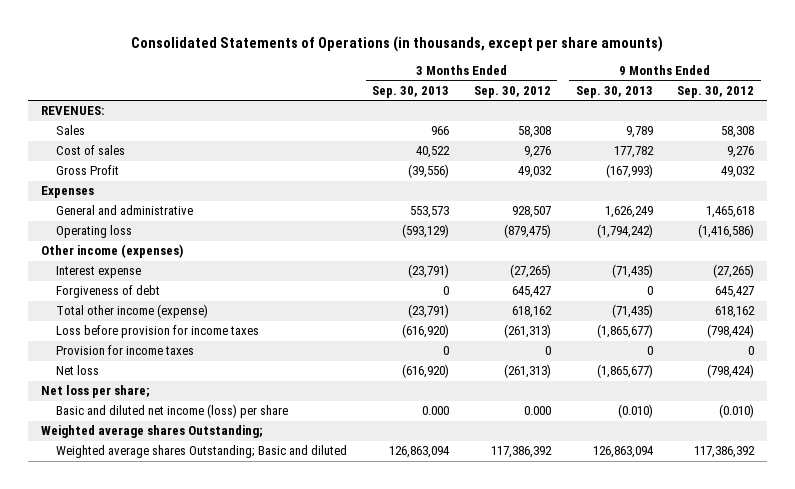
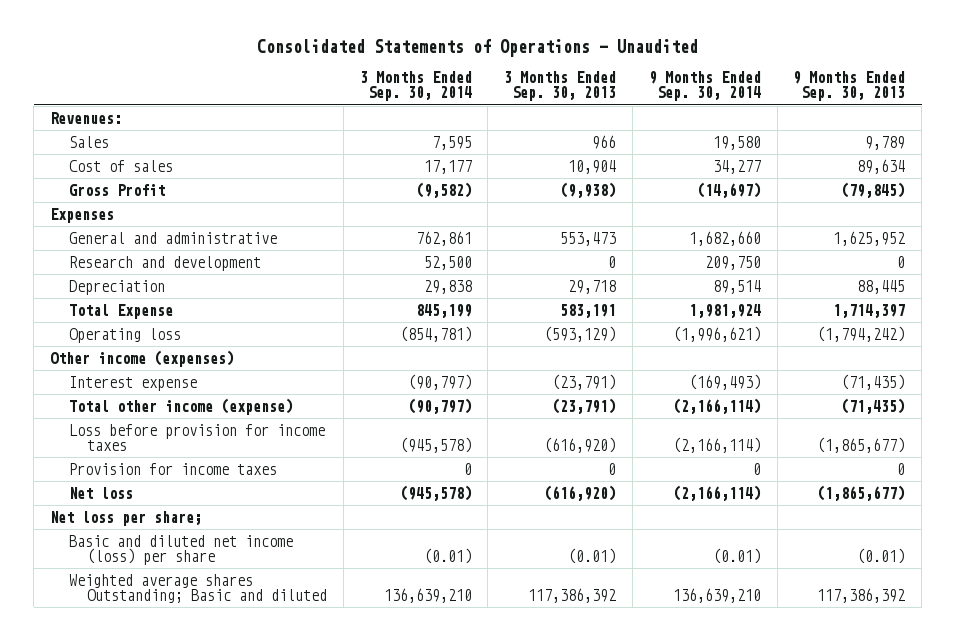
[131,36,664,53] Consolidated Statements of Operations (in thousands, except per share amounts) -> [256,39,698,58] Consolidated Statements of Operations - Unaudited
[473,85,551,98] Sep. 30, 2012 -> none
[677,85,755,98] Sep. 30, 2012 -> none
none -> [359,71,472,102] 3 Months Ended Sep. 30, 2014
none -> [648,71,761,102] 9 Months Ended Sep. 30, 2014
[40,106,104,116] REVENUES: -> [50,111,123,124] Revenues:
[416,146,451,159] 40,522 -> [568,159,617,174] 10,904
[613,146,654,159] 177,782 -> [857,158,906,174] 89,634
[408,164,450,179] (39,556) -> [560,181,617,198] (9,938)
[605,164,653,179] (167,993) -> [841,181,906,198] (79,845)
[410,206,450,219] 553,573 -> [560,231,617,246] 553,473
[604,206,653,219] 1,626,249 -> [833,230,906,246] 1,625,952
none -> [68,255,261,271] Research and development
none -> [68,279,165,295] Depreciation
none -> [68,303,173,319] Total Expense
[56,285,161,299] Forgiveness of debt -> none
[40,425,263,439] Weighted average shares Outstanding; -> none
[422,406,450,416] 0.000 -> [568,547,617,564] (0.01)
[617,404,653,419] (0.010) -> [857,547,906,564] (0.01)
[389,446,451,459] 126,863,094 -> [528,587,617,603] 117,386,392
[592,446,654,459] 126,863,094 -> [817,587,906,603] 117,386,392

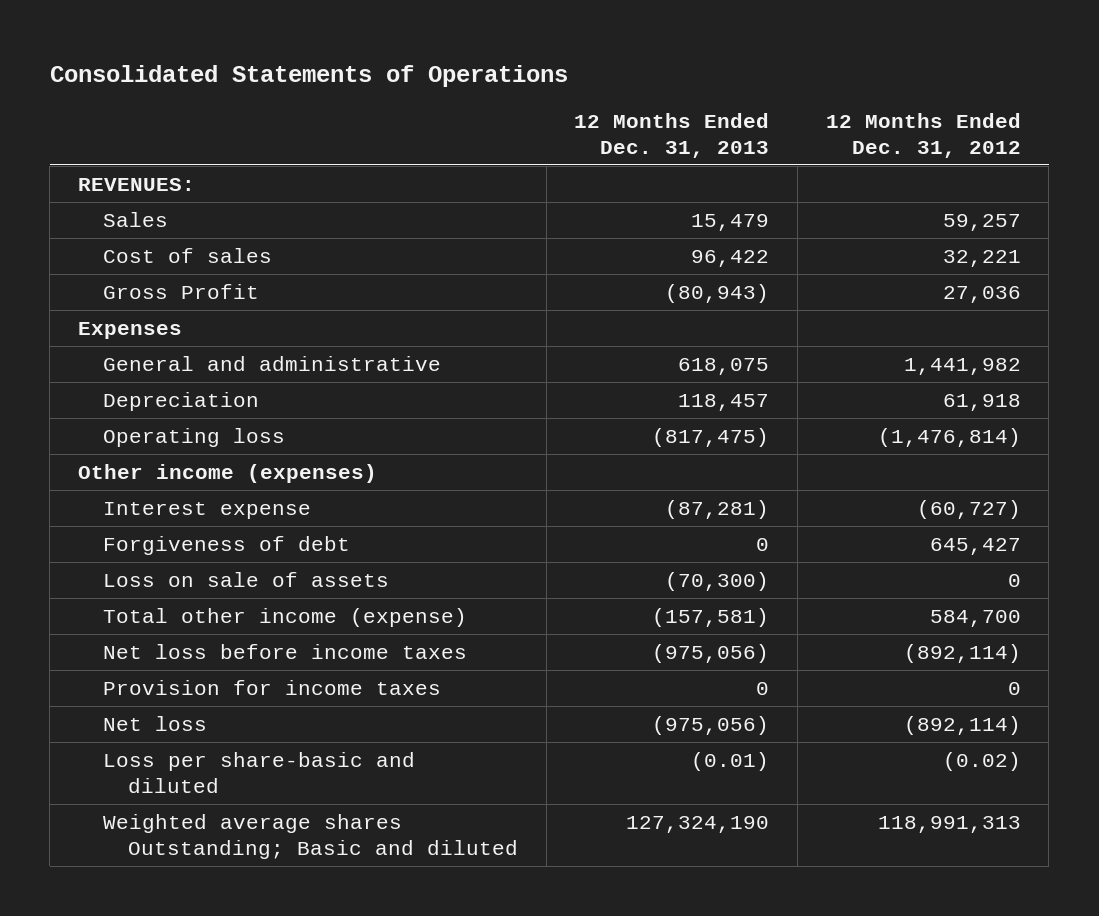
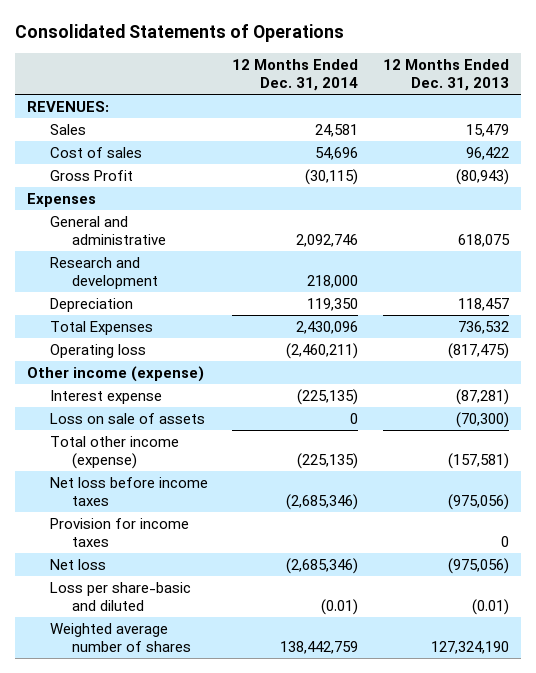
[825,113,1021,158] 12 Months Ended Dec. 31, 2012 -> none
none -> [232,58,359,92] 12 Months Ended Dec. 31, 2014
none -> [49,256,159,290] Research and development
none -> [49,320,153,335] Total Expenses
[78,463,378,483] Other income (expenses) -> [26,365,204,382] Other income (expense)
[103,535,351,555] Forgiveness of debt -> none
[103,813,518,859] Weighted average shares Outstanding; Basic and diluted -> [49,622,192,653] Weighted average number of shares

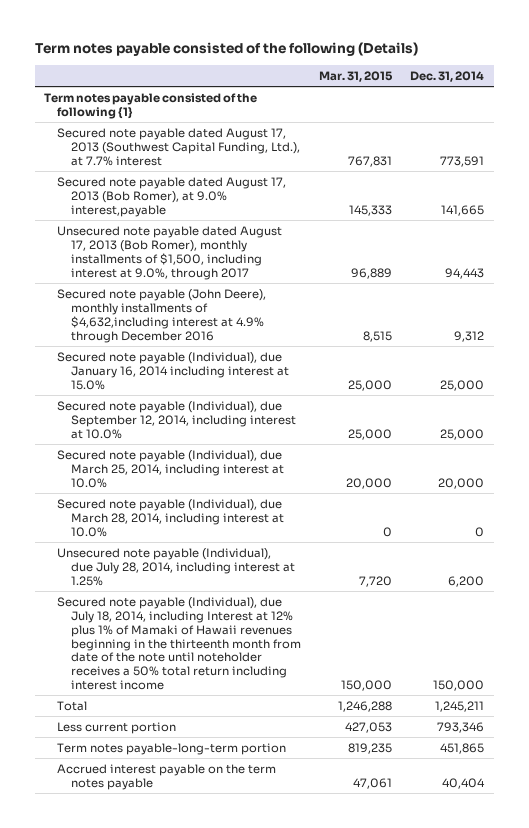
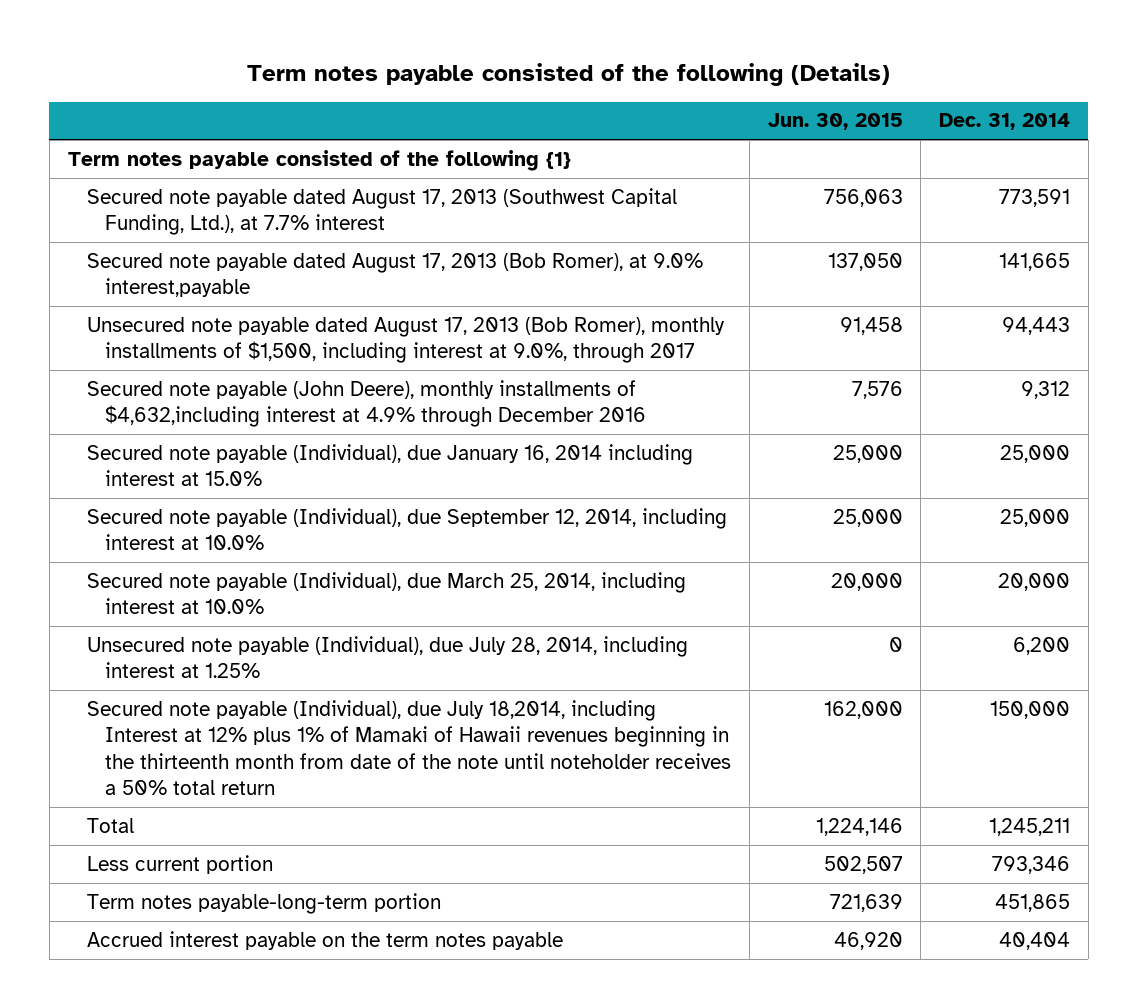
[319,70,394,82] Mar. 31, 2015 -> none
none -> [767,113,903,131] Jun. 30, 2015
[57,498,284,537] Secured note payable (Individual), due March 28, 2014, including interest at 10.0% -> none
[57,596,301,691] Secured note payable (Individual), due July 18, 2014, including Interest at 12% plus 1% of Mamaki of Hawaii revenues beginning in the thirteenth month from date of the note until noteholder receives a 50% total return including interest income -> [86,699,732,795] Secured note payable (Individual), due July 18,2014, including Interest at 12% plus 1% of Mamaki of Hawaii revenues beginning in the thirteenth month from date of the note until noteholder receives a 50% total return

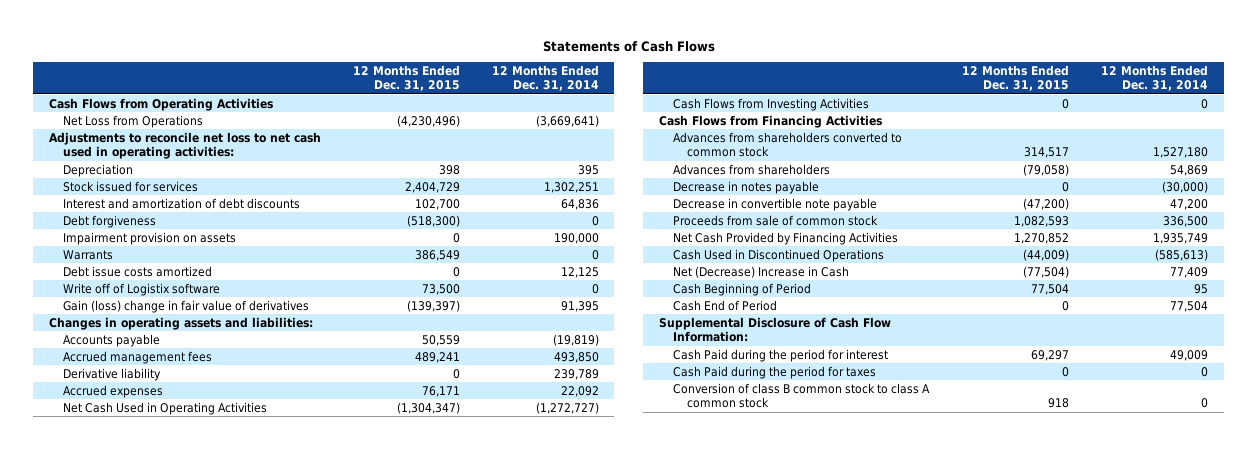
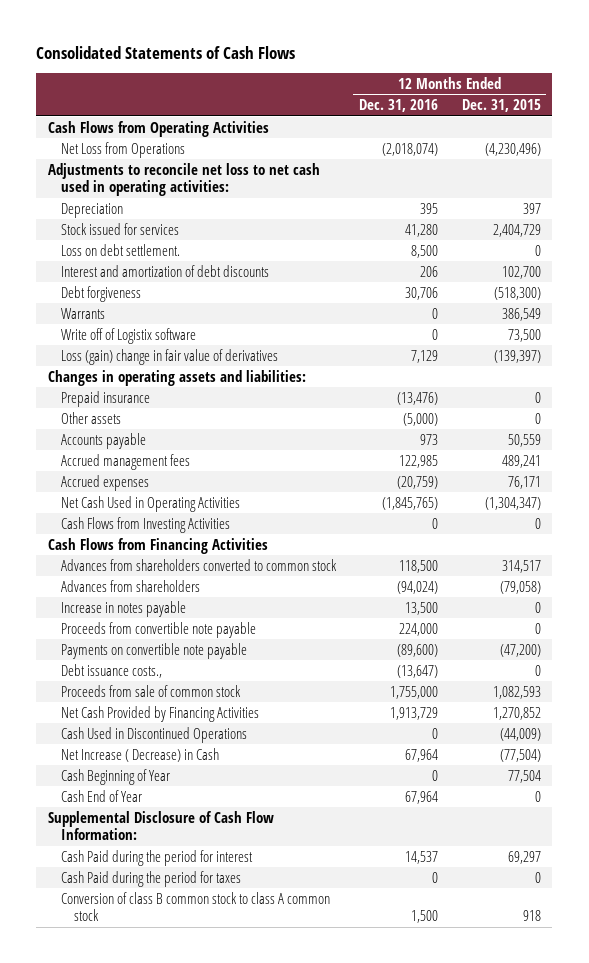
[542,40,715,52] Statements of Cash Flows -> [36,45,296,59] Consolidated Statements of Cash Flows
[491,64,599,92] 12 Months Ended Dec. 31, 2014 -> none
none -> [359,99,439,113] Dec. 31, 2016
[438,164,460,175] 398 -> [522,202,541,214] 397
none -> [60,243,180,256] Loss on debt settlement.
[63,231,237,245] Impairment provision on assets -> none
[63,265,213,277] Debt issue costs amortized -> none
[63,299,310,313] Gain (loss) change in fair value of derivatives -> [60,348,278,365] Loss (gain) change in fair value of derivatives
none -> [60,390,150,407] Prepaid insurance
none -> [60,411,121,424] Other assets
[63,367,162,381] Derivative liability -> none
[672,180,819,194] Decrease in notes payable -> [60,600,186,617] Increase in notes payable
none -> [60,621,256,638] Proceeds from convertible note payable
[672,197,877,211] Decrease in convertible note payable -> [60,642,247,659] Payments on convertible note payable
none -> [60,663,162,678] Debt issuance costs.,
[672,265,849,278] Net (Decrease) Increase in Cash -> [60,747,219,762] Net Increase ( Decrease) in Cash
[672,282,811,296] Cash Beginning of Period -> [60,768,170,785] Cash Beginning of Year
[672,299,777,311] Cash End of Period -> [60,789,142,802] Cash End of Year

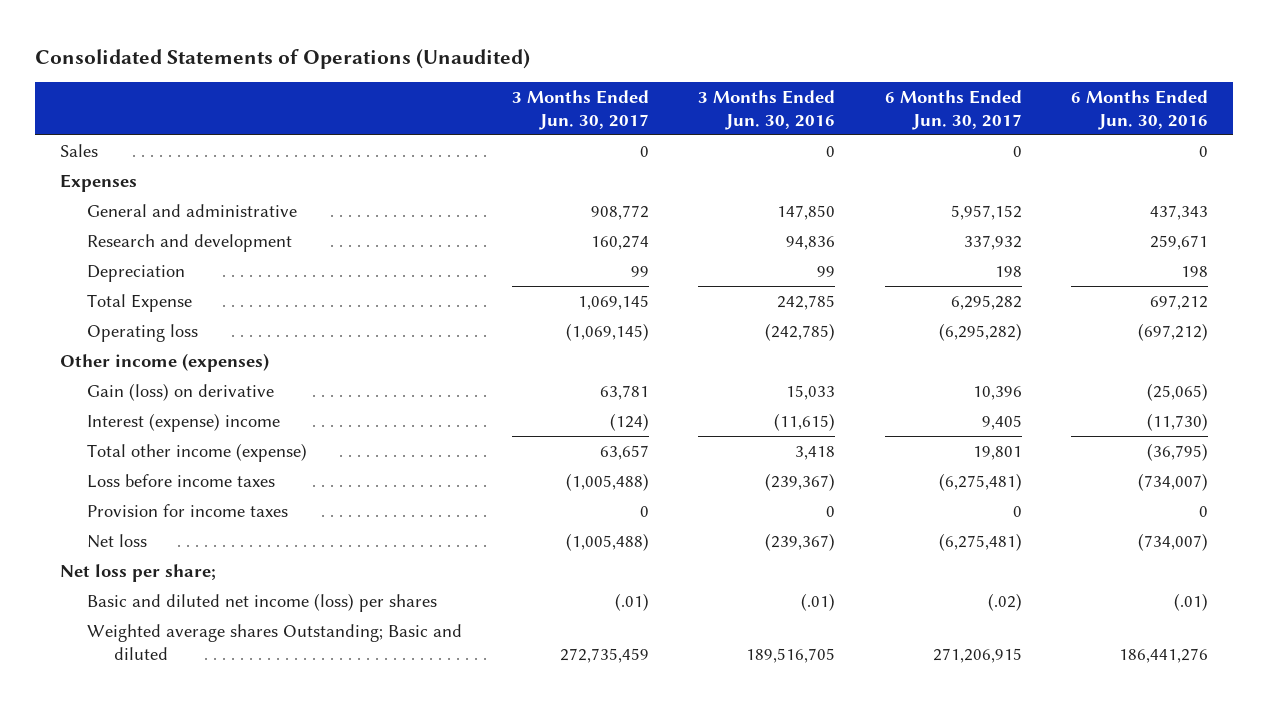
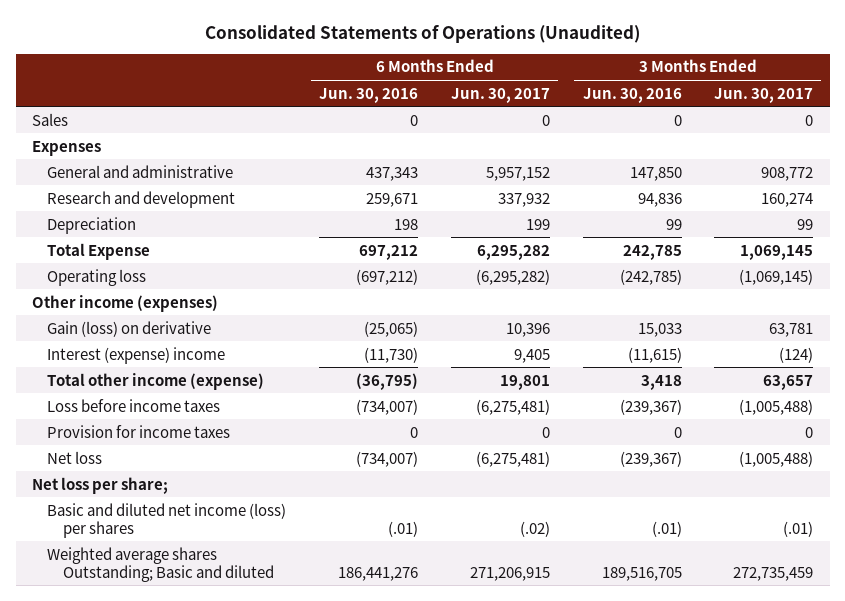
[994,265,1022,277] 198 -> [525,218,550,230] 199

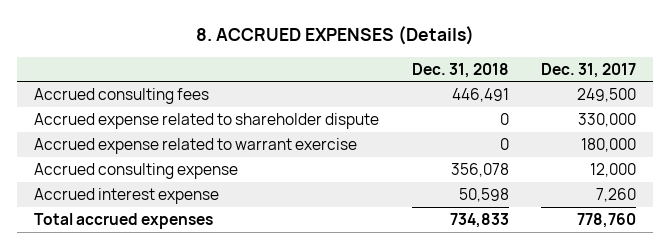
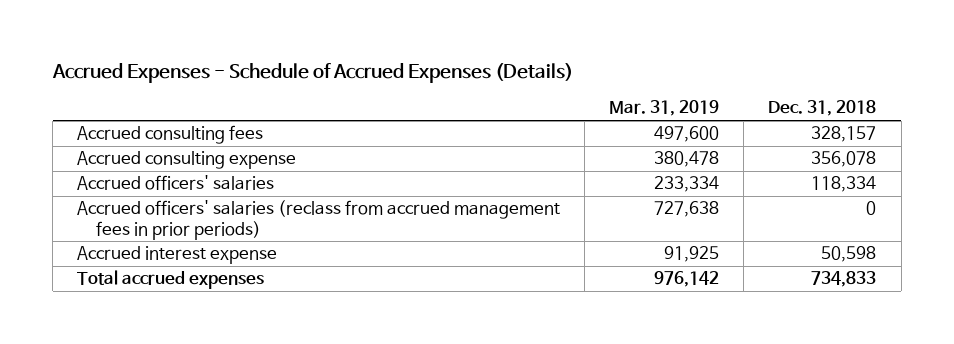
[196,26,475,46] 8. ACCRUED EXPENSES (Details) -> [51,63,573,84] Accrued Expenses - Schedule of Accrued Expenses (Details)
[541,62,637,78] Dec. 31, 2017 -> none
none -> [609,100,720,117] Mar. 31, 2019
[33,113,379,130] Accrued expense related to shareholder dispute -> none
[33,138,357,155] Accrued expense related to warrant exercise -> none
[451,88,509,103] 446,491 -> [811,126,877,143] 328,157
none -> [77,175,275,191] Accrued officers' salaries
none -> [77,200,561,240] Accrued officers' salaries (reclass from accrued management fees in prior periods)

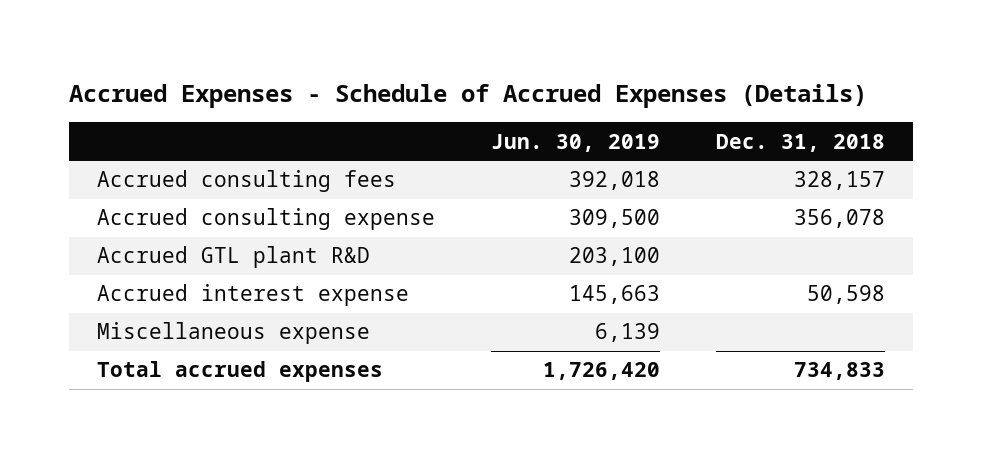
[609,100,720,117] Mar. 31, 2019 -> none
none -> [491,133,661,152] Jun. 30, 2019
[77,175,275,191] Accrued officers' salaries -> none
[77,200,561,240] Accrued officers' salaries (reclass from accrued management fees in prior periods) -> none
none -> [97,246,371,269] Accrued GTL plant R&D
none -> [97,322,371,345] Miscellaneous expense

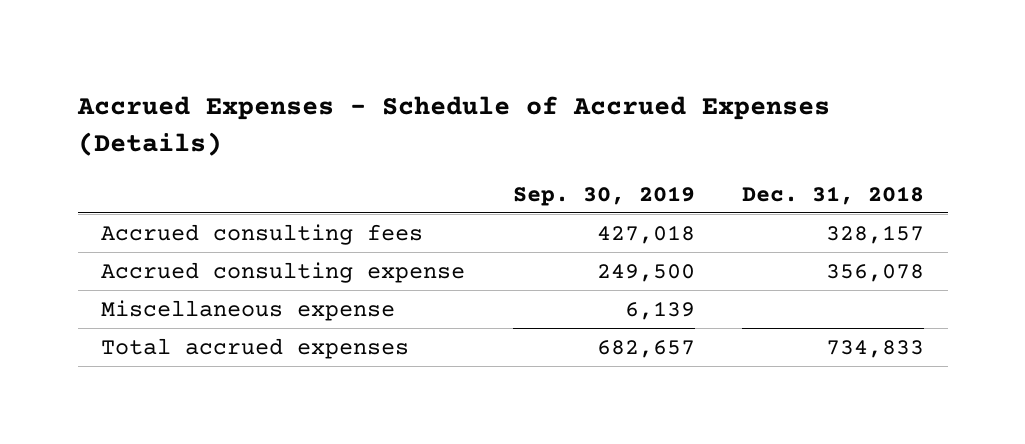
[491,133,661,152] Jun. 30, 2019 -> none
none -> [512,185,695,206] Sep. 30, 2019
[97,246,371,269] Accrued GTL plant R&D -> none
[97,284,410,307] Accrued interest expense -> none

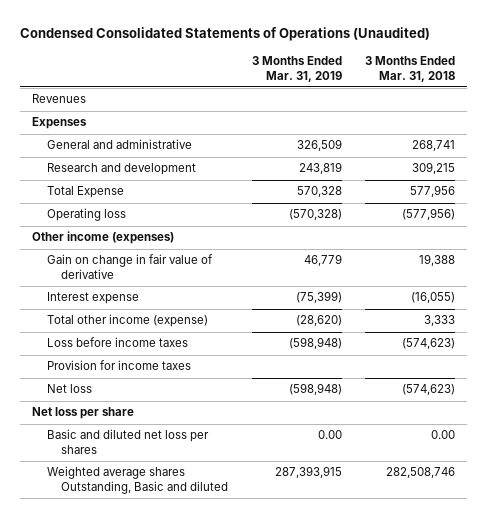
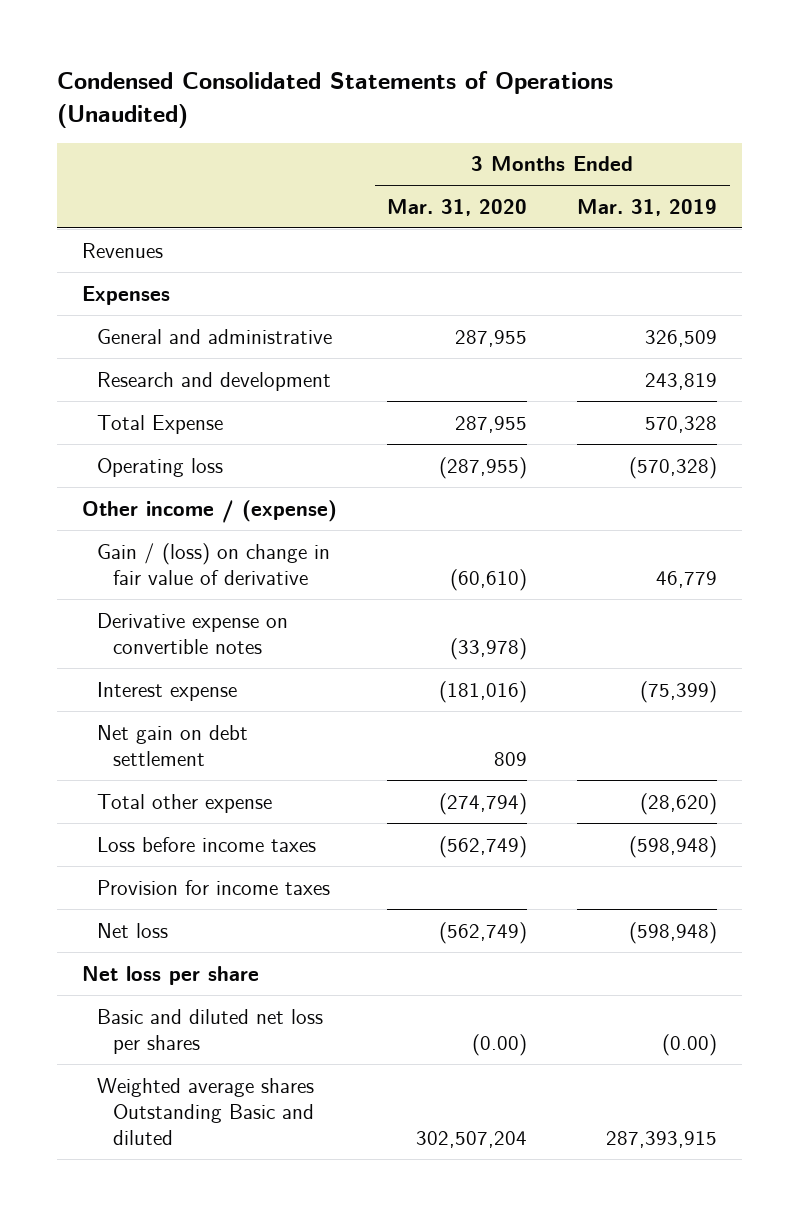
[364,55,455,82] 3 Months Ended Mar. 31, 2018 -> none
none -> [387,198,528,216] Mar. 31, 2020
[31,231,174,245] Other income (expenses) -> [81,499,337,523] Other income / (expense)
[46,254,213,280] Gain on change in fair value of derivative -> [97,542,331,585] Gain / (loss) on change in fair value of derivative
none -> [97,612,289,654] Derivative expense on convertible notes
none -> [97,724,249,766] Net gain on debt settlement
[46,314,208,328] Total other income (expense) -> [97,793,273,813] Total other expense
[317,430,342,440] 0.00 -> [662,1033,718,1056] (0.00)
[46,466,229,495] Weighted average shares Outstanding, Basic and diluted -> [97,1077,315,1146] Weighted average shares Outstanding Basic and diluted

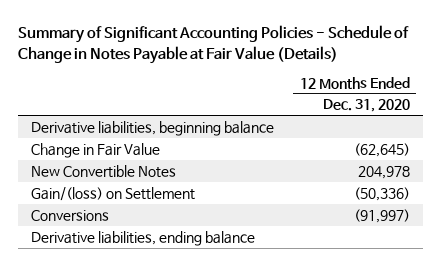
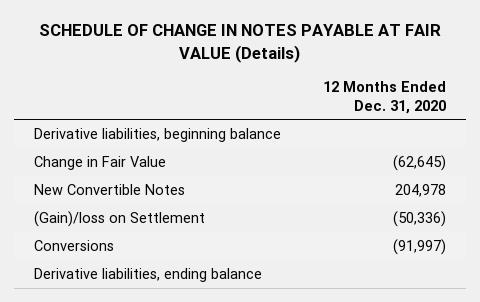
[17,25,409,64] Summary of Significant Accounting Policies - Schedule of Change in Notes Payable at Fair Value (Details) -> [38,24,441,63] SCHEDULE OF CHANGE IN NOTES PAYABLE AT FAIR VALUE (Details)
[30,186,195,201] Gain/(loss) on Settlement -> [34,210,206,227] (Gain)/loss on Settlement

